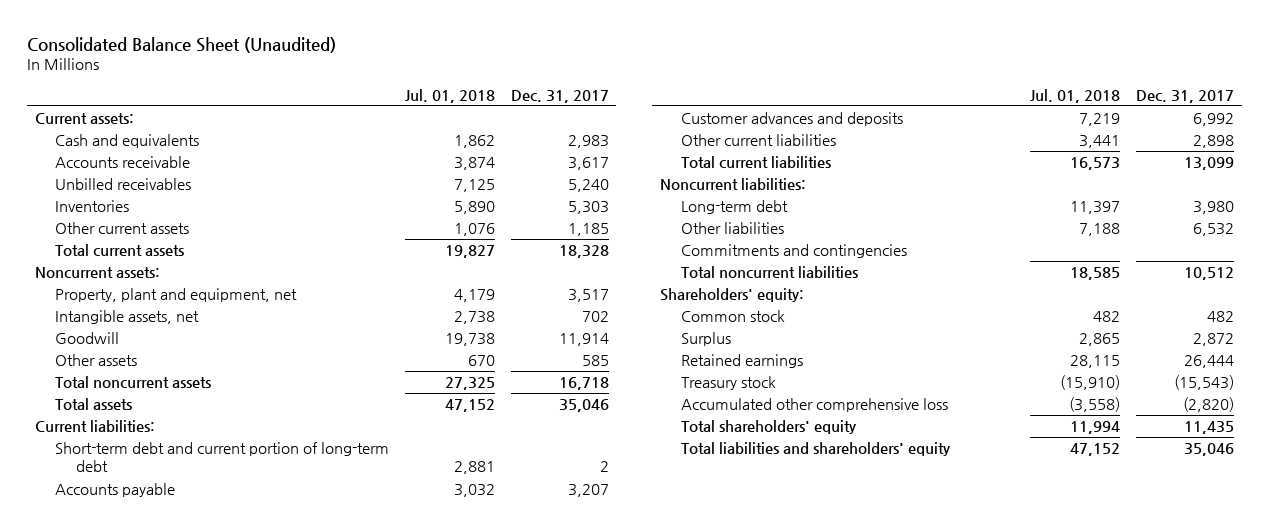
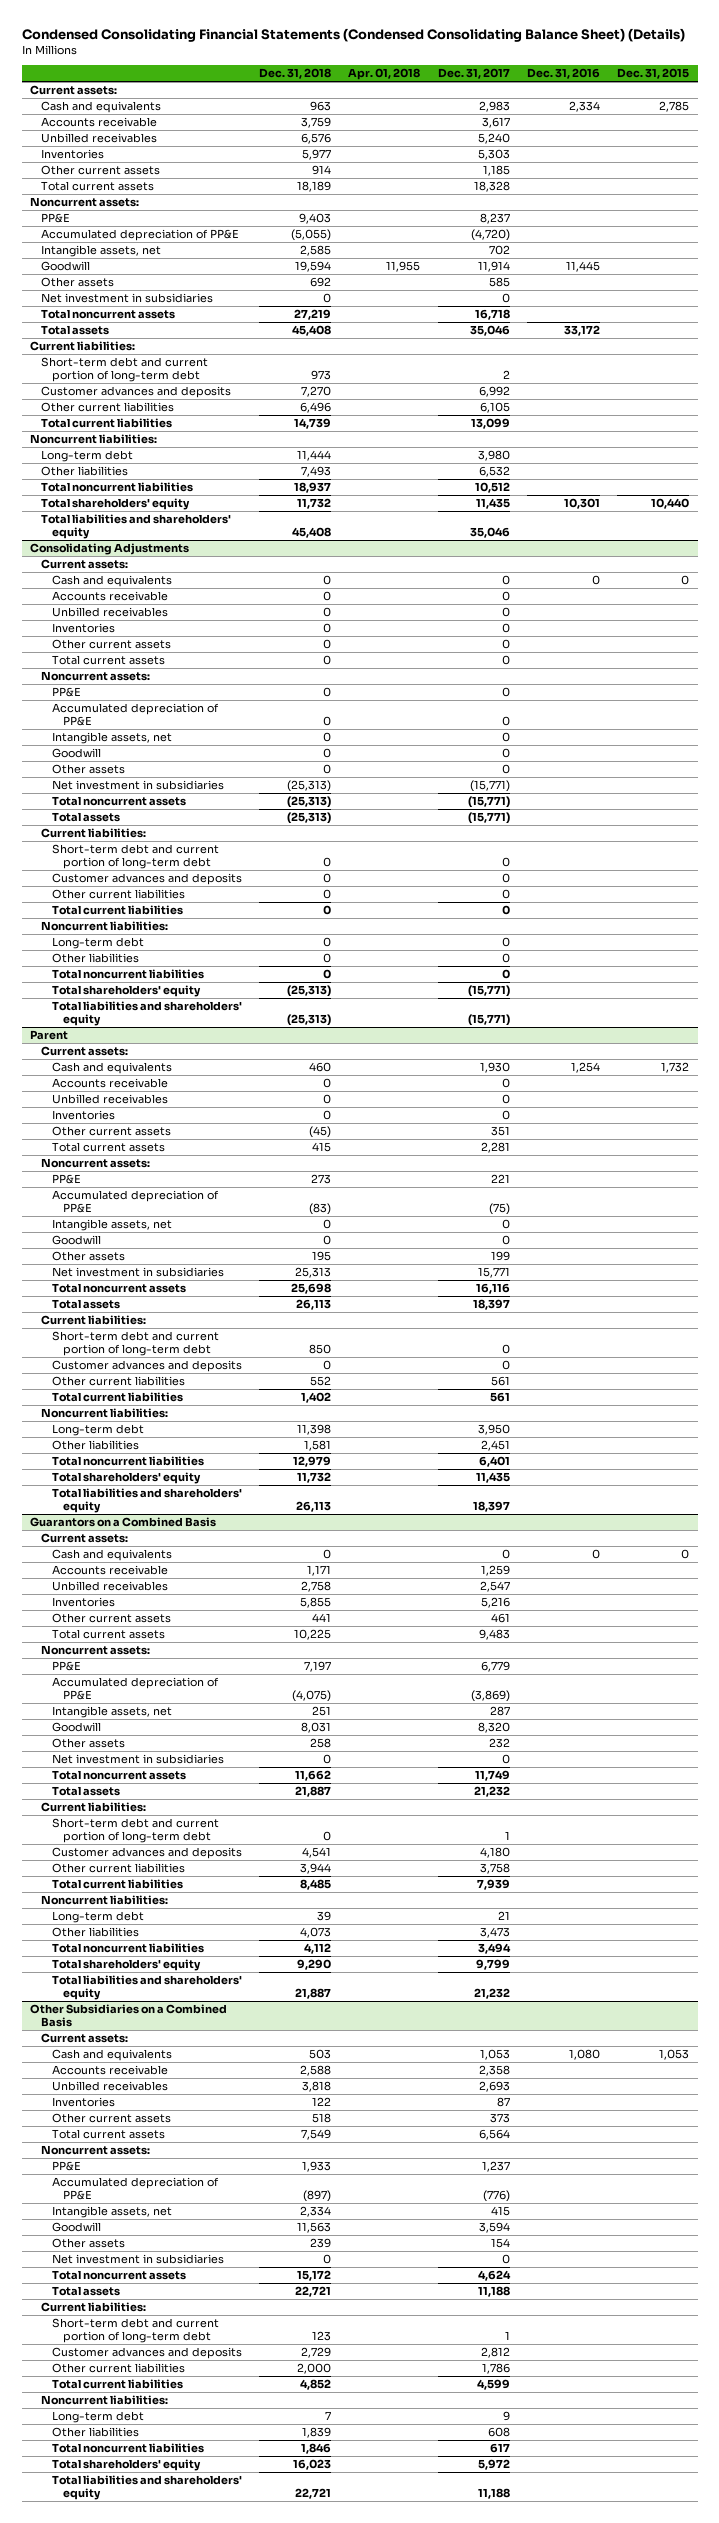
[27,36,337,53] Consolidated Balance Sheet (Unaudited) -> [21,27,685,42] Condensed Consolidating Financial Statements (Condensed Consolidating Balance Sheet) (Details)
[404,88,495,103] Jul. 01, 2018 -> none
none -> [259,68,332,80] Dec. 31, 2018
none -> [348,68,421,81] Apr. 01, 2018
none -> [526,68,600,80] Dec. 31, 2016
none -> [617,68,690,80] Dec. 31, 2015
[55,288,298,303] Property, plant and equipment, net -> none
none -> [41,213,71,224] PP&E
none -> [41,229,240,242] Accumulated depreciation of PP&E
none -> [41,293,214,304] Net investment in subsidiaries
[55,483,176,498] Accounts payable -> none
[1192,135,1234,149] 2,898 -> [479,402,510,414] 6,105
[680,244,907,259] Commitments and contingencies -> none
[660,288,805,303] Shareholders' equity: -> none
[680,310,785,323] Common stock -> none
[680,332,731,347] Surplus -> none
[680,354,803,369] Retained earnings -> none
[680,376,776,391] Treasury stock -> none
[680,398,948,413] Accumulated other comprehensive loss -> none
none -> [30,543,190,556] Consolidating Adjustments
none -> [41,559,129,570] Current assets:
none -> [51,575,172,588] Cash and equivalents
none -> [51,591,168,602] Accounts receivable
none -> [51,607,168,618] Unbilled receivables
none -> [51,623,115,634] Inventories
none -> [51,639,171,650] Other current assets
none -> [51,655,165,666] Total current assets
none -> [41,671,151,682] Noncurrent assets:
none -> [51,687,81,698] PP&E
none -> [51,703,219,727] Accumulated depreciation of PP&E
none -> [51,732,172,745] Intangible assets, net
none -> [51,748,101,759] Goodwill
none -> [51,764,125,775] Other assets
none -> [51,780,224,791] Net investment in subsidiaries
none -> [51,796,186,807] Total noncurrent assets
none -> [51,812,120,823] Total assets
none -> [41,828,147,839] Current liabilities:
none -> [51,844,219,870] Short-term debt and current portion of long-term debt
none -> [51,873,242,886] Customer advances and deposits
none -> [51,889,185,900] Other current liabilities
none -> [51,905,183,916] Total current liabilities
none -> [41,921,169,932] Noncurrent liabilities:
none -> [51,937,144,950] Long-term debt
none -> [51,953,139,964] Other liabilities
none -> [51,969,204,980] Total noncurrent liabilities
none -> [51,985,201,998] Total shareholders' equity
none -> [51,1001,242,1027] Total liabilities and shareholders' equity
none -> [30,1030,69,1041] Parent
none -> [41,1046,129,1057] Current assets:
none -> [51,1062,172,1075] Cash and equivalents
none -> [51,1078,168,1089] Accounts receivable
none -> [51,1094,168,1105] Unbilled receivables
none -> [51,1110,115,1121] Inventories
none -> [51,1126,171,1137] Other current assets
none -> [51,1142,165,1153] Total current assets
none -> [41,1158,151,1169] Noncurrent assets:
none -> [51,1174,81,1185] PP&E
none -> [51,1190,219,1214] Accumulated depreciation of PP&E
none -> [51,1219,172,1232] Intangible assets, net
none -> [51,1235,101,1246] Goodwill
none -> [51,1251,125,1262] Other assets
none -> [51,1267,224,1278] Net investment in subsidiaries
none -> [51,1283,186,1294] Total noncurrent assets
none -> [51,1299,120,1310] Total assets
none -> [41,1315,147,1326] Current liabilities:
none -> [51,1331,219,1357] Short-term debt and current portion of long-term debt
none -> [51,1360,242,1373] Customer advances and deposits
none -> [51,1376,185,1387] Other current liabilities
none -> [51,1392,183,1403] Total current liabilities
none -> [41,1408,169,1419] Noncurrent liabilities:
none -> [51,1424,144,1437] Long-term debt
none -> [51,1440,139,1451] Other liabilities
none -> [51,1456,204,1467] Total noncurrent liabilities
none -> [51,1472,201,1485] Total shareholders' equity
none -> [51,1488,242,1514] Total liabilities and shareholders' equity
none -> [30,1517,217,1528] Guarantors on a Combined Basis
none -> [41,1533,129,1544] Current assets:
none -> [51,1549,172,1562] Cash and equivalents
none -> [51,1565,168,1576] Accounts receivable
none -> [51,1581,168,1592] Unbilled receivables
none -> [51,1597,115,1608] Inventories
none -> [51,1613,171,1624] Other current assets
none -> [51,1629,165,1640] Total current assets
none -> [41,1645,151,1656] Noncurrent assets:
none -> [51,1661,81,1672] PP&E
none -> [51,1677,219,1701] Accumulated depreciation of PP&E
none -> [51,1706,172,1719] Intangible assets, net
none -> [51,1722,101,1733] Goodwill
none -> [51,1738,125,1749] Other assets
none -> [51,1754,224,1765] Net investment in subsidiaries
none -> [51,1770,186,1781] Total noncurrent assets
none -> [51,1786,120,1797] Total assets
none -> [41,1802,147,1813] Current liabilities:
none -> [51,1818,219,1844] Short-term debt and current portion of long-term debt
none -> [51,1847,242,1860] Customer advances and deposits
none -> [51,1863,185,1874] Other current liabilities
none -> [51,1879,183,1890] Total current liabilities
none -> [41,1895,169,1906] Noncurrent liabilities:
none -> [51,1911,144,1924] Long-term debt
none -> [51,1927,139,1938] Other liabilities
none -> [51,1943,204,1954] Total noncurrent liabilities
none -> [51,1959,201,1972] Total shareholders' equity
none -> [51,1975,242,2001] Total liabilities and shareholders' equity
none -> [30,2004,228,2028] Other Subsidiaries on a Combined Basis
none -> [41,2033,129,2044] Current assets:
none -> [51,2049,172,2062] Cash and equivalents
none -> [51,2065,168,2076] Accounts receivable
none -> [51,2081,168,2092] Unbilled receivables
none -> [51,2097,115,2108] Inventories
none -> [51,2113,171,2124] Other current assets
none -> [51,2129,165,2140] Total current assets
none -> [41,2145,151,2156] Noncurrent assets:
none -> [51,2161,81,2172] PP&E
none -> [51,2177,219,2201] Accumulated depreciation of PP&E
none -> [51,2206,172,2219] Intangible assets, net
none -> [51,2222,101,2233] Goodwill
none -> [51,2238,125,2249] Other assets
none -> [51,2254,224,2265] Net investment in subsidiaries
none -> [51,2270,186,2281] Total noncurrent assets
none -> [51,2286,120,2297] Total assets
none -> [41,2302,147,2313] Current liabilities:
none -> [51,2318,219,2344] Short-term debt and current portion of long-term debt
none -> [51,2347,242,2360] Customer advances and deposits
none -> [51,2363,185,2374] Other current liabilities
none -> [51,2379,183,2390] Total current liabilities
none -> [41,2395,169,2406] Noncurrent liabilities:
none -> [51,2411,144,2424] Long-term debt
none -> [51,2427,139,2438] Other liabilities
none -> [51,2443,204,2454] Total noncurrent liabilities
none -> [51,2459,201,2472] Total shareholders' equity
none -> [51,2475,242,2501] Total liabilities and shareholders' equity

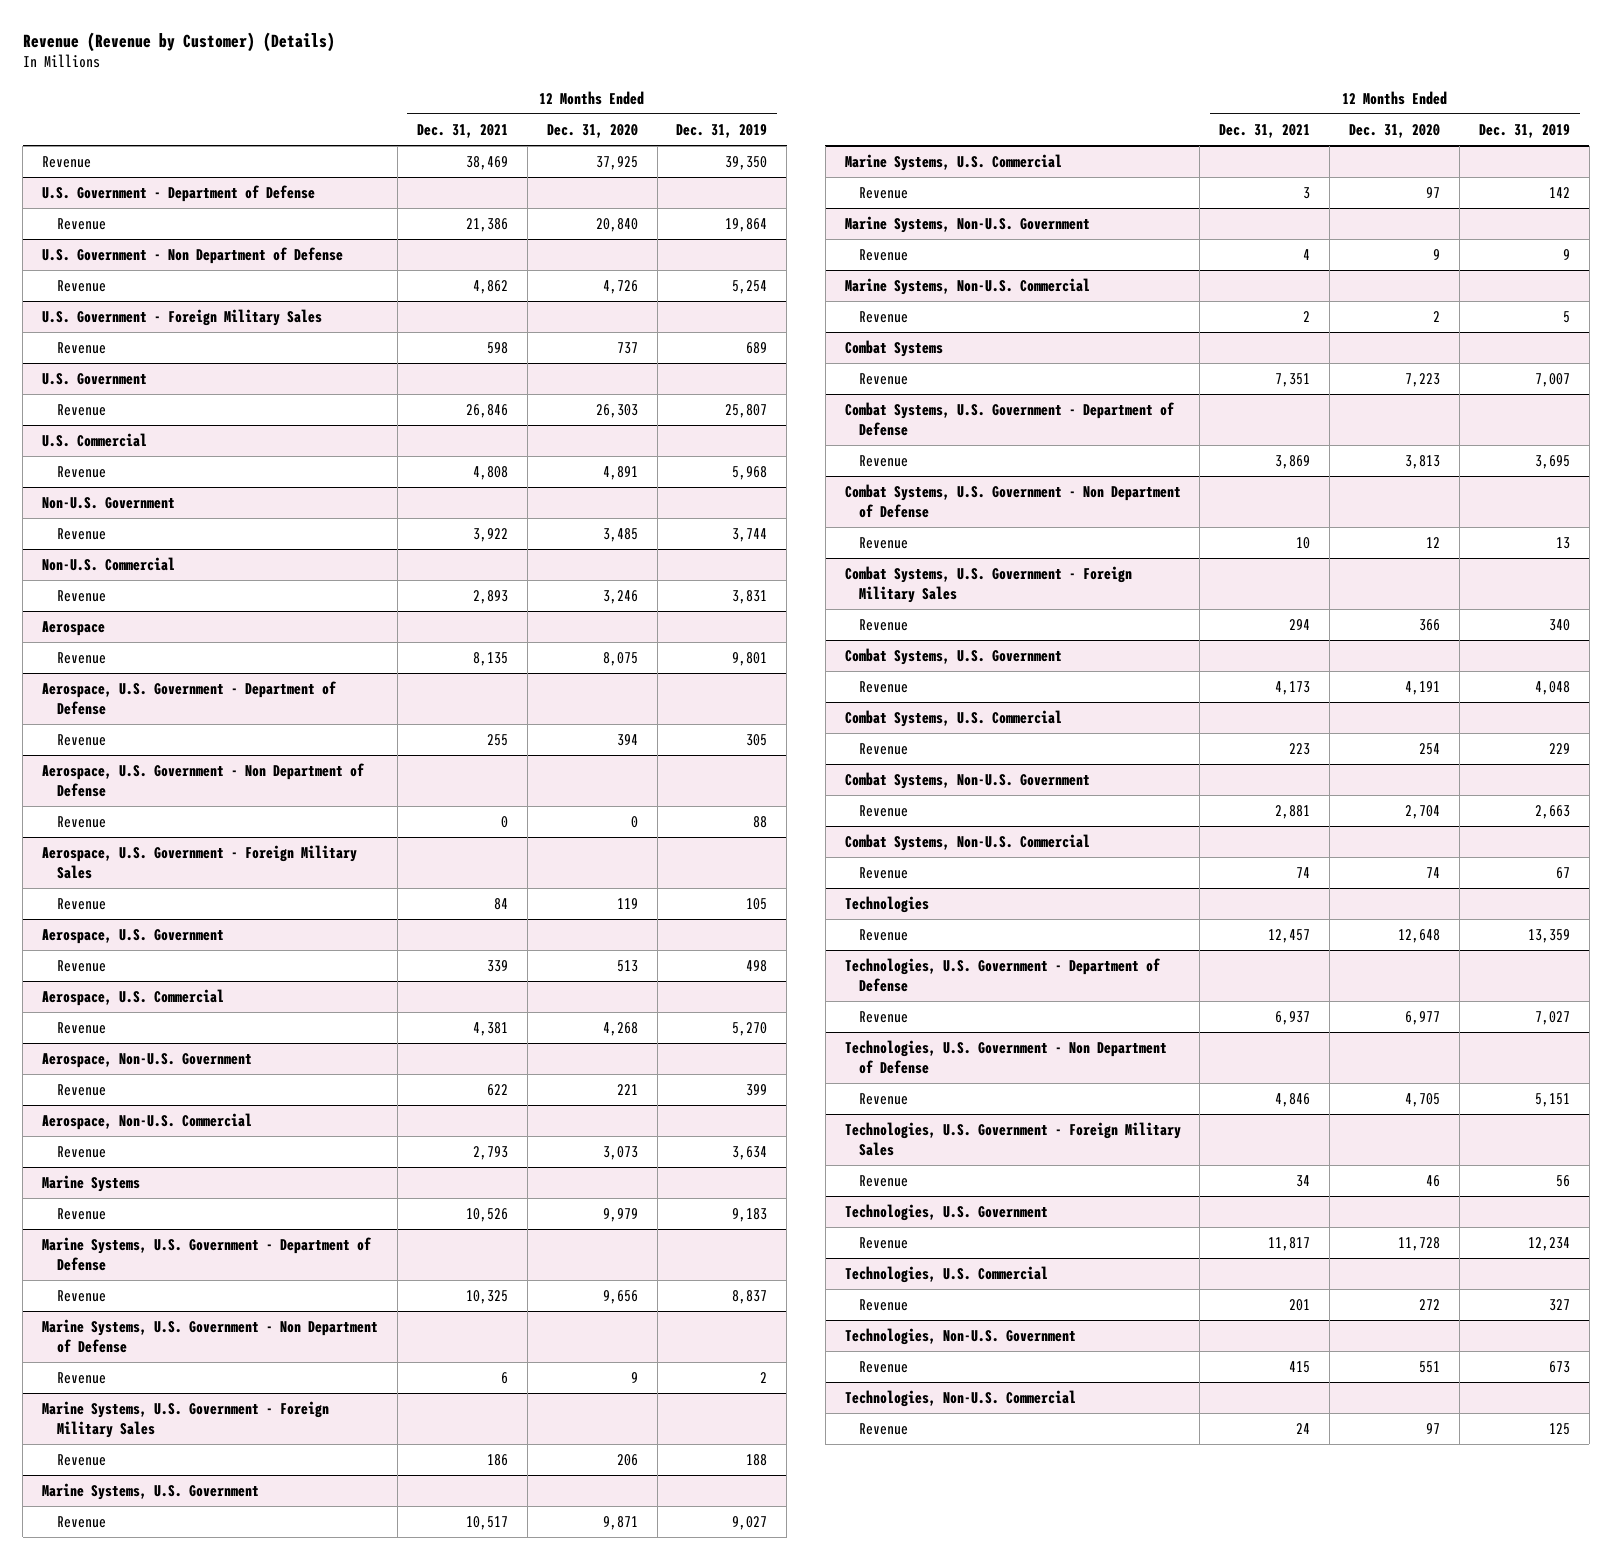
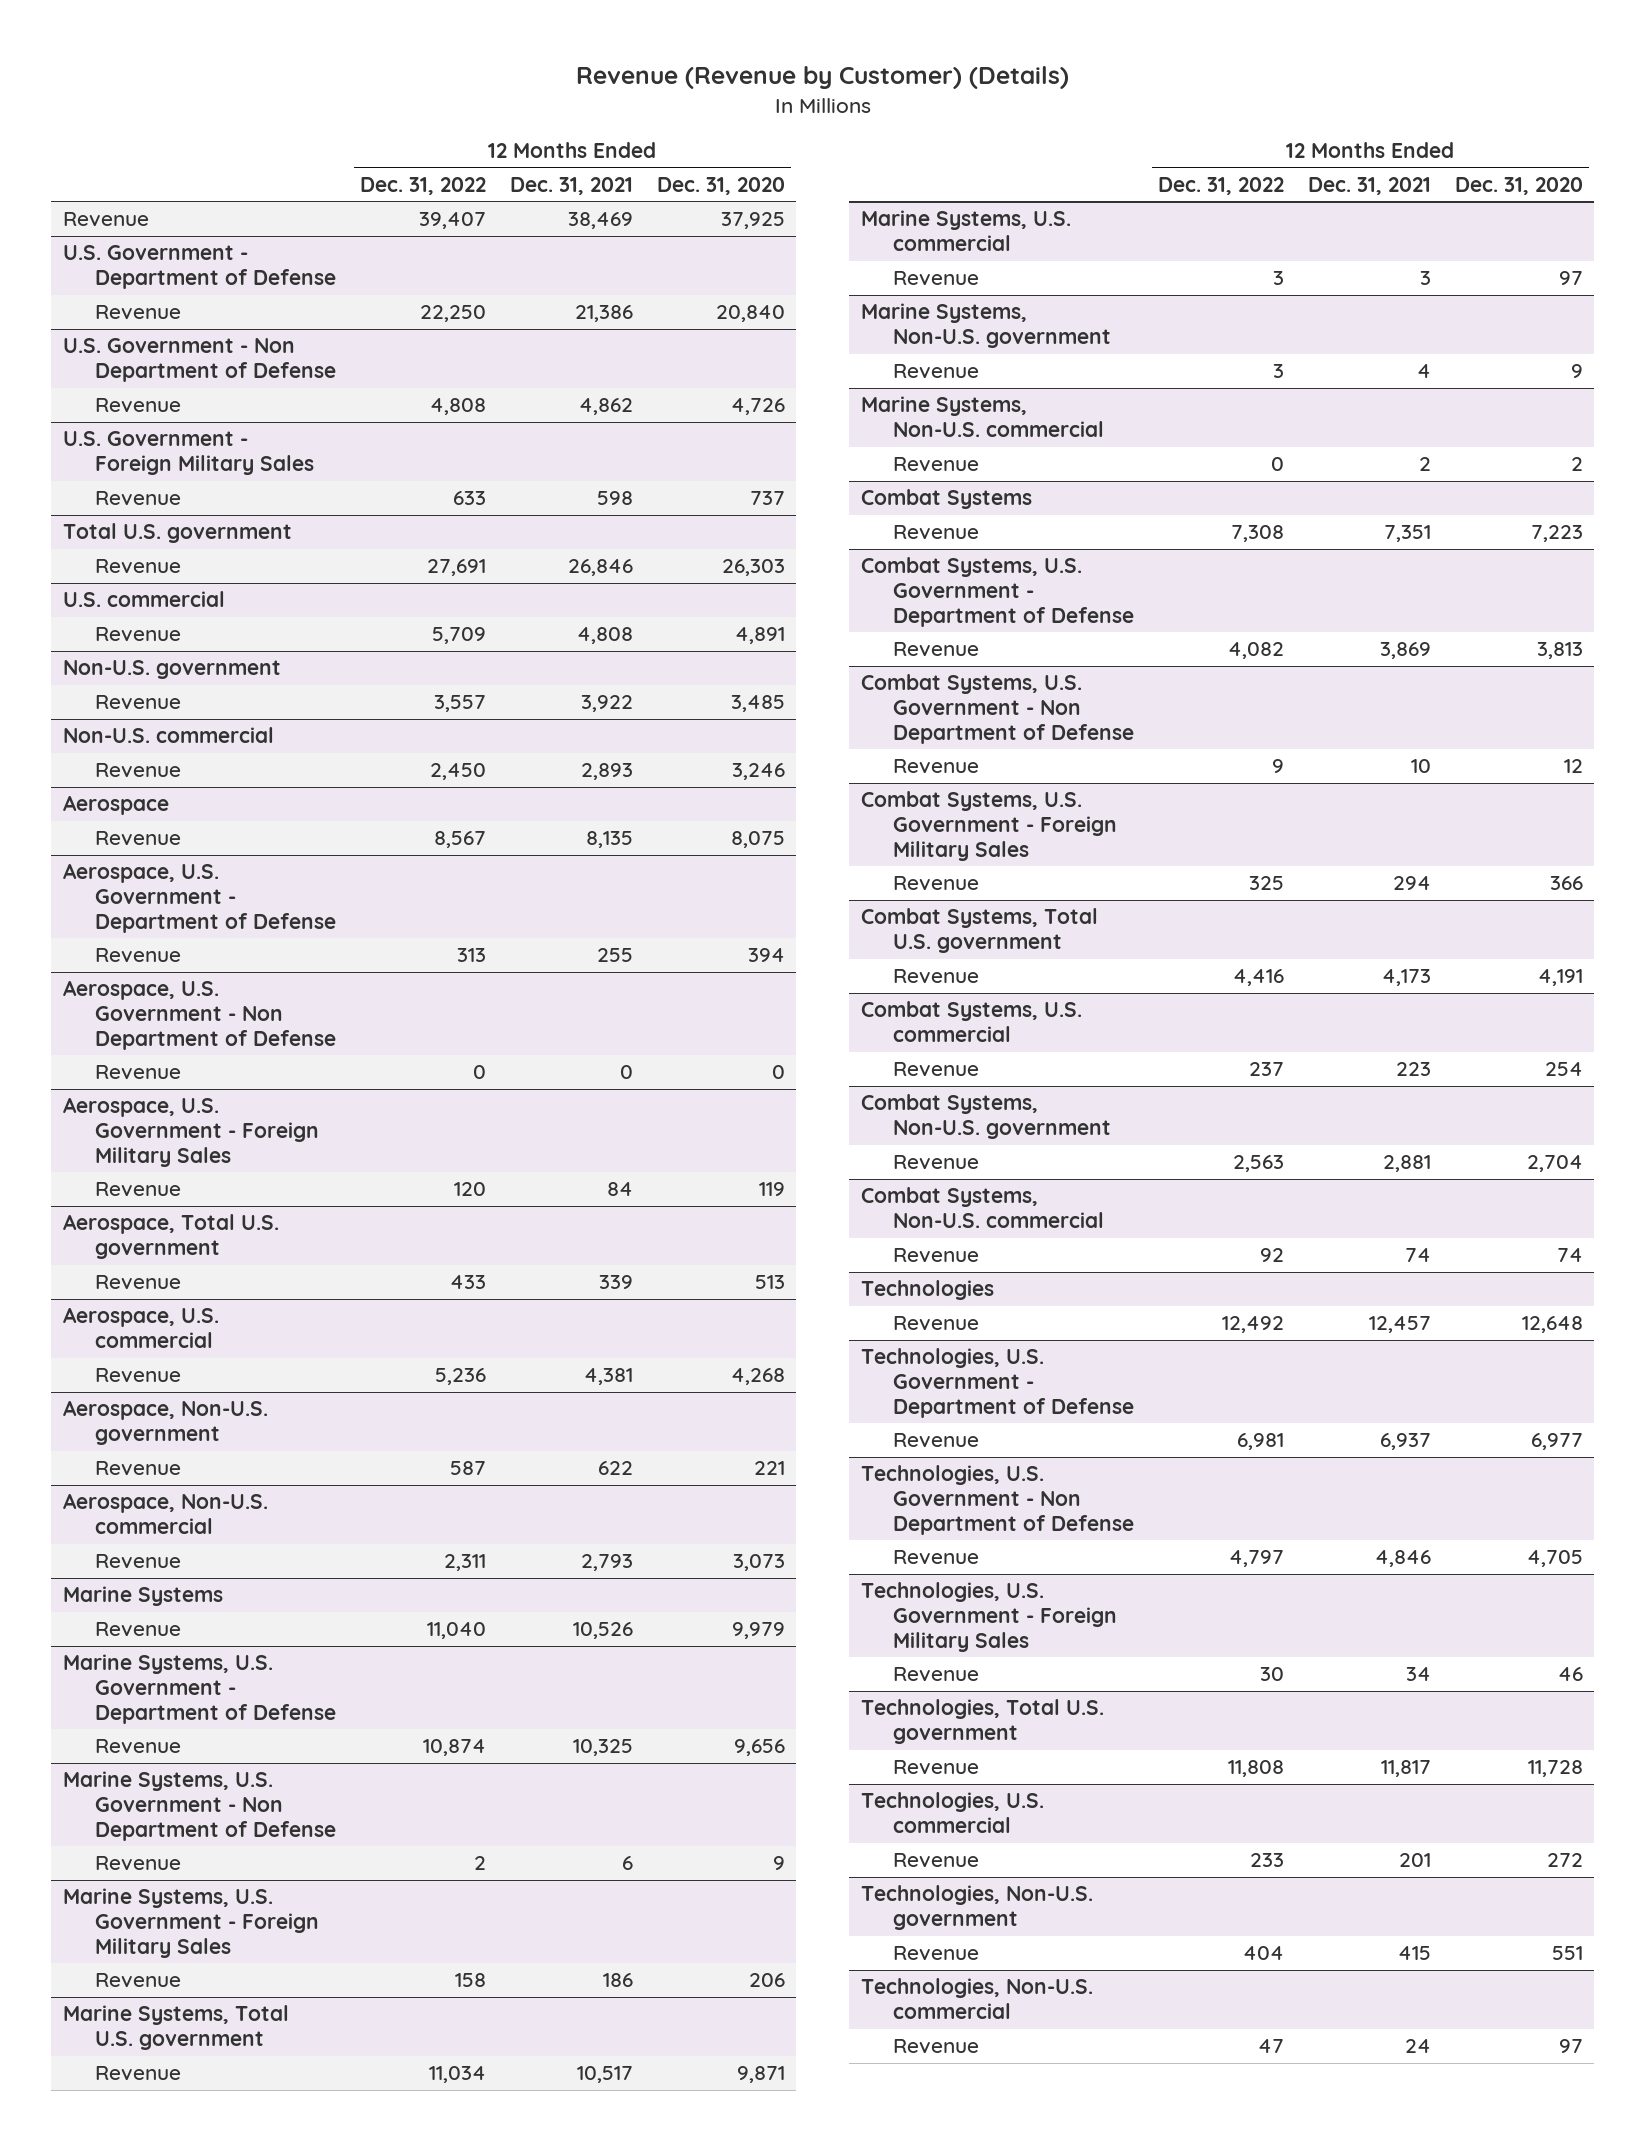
[676,123,768,138] Dec. 31, 2019 -> none
none -> [360,177,487,196] Dec. 31, 2022
[42,373,148,386] U.S. Government -> [63,523,293,544] Total U.S. government
[42,433,148,448] U.S. Commercial -> [63,591,226,608] U.S. commercial
[42,497,176,510] Non-U.S. Government -> [63,660,282,680] Non-U.S. government
[42,557,176,572] Non-U.S. Commercial -> [63,727,275,744] Non-U.S. commercial
[42,929,225,945] Aerospace, U.S. Government -> [63,1214,280,1260] Aerospace, Total U.S. government
[42,989,225,1007] Aerospace, U.S. Commercial -> [63,1307,220,1349] Aerospace, U.S. commercial
[42,1053,253,1069] Aerospace, Non-U.S. Government -> [63,1400,269,1446] Aerospace, Non-U.S. government
[42,1113,253,1131] Aerospace, Non-U.S. Commercial -> [63,1493,269,1535] Aerospace, Non-U.S. commercial
[42,1483,260,1501] Marine Systems, U.S. Government -> [63,2005,290,2051] Marine Systems, Total U.S. government
[844,154,1062,172] Marine Systems, U.S. Commercial -> [861,210,1072,252] Marine Systems, U.S. commercial
[844,216,1090,234] Marine Systems, Non-U.S. Government -> [861,303,1112,349] Marine Systems, Non-U.S. government
[844,278,1090,296] Marine Systems, Non-U.S. Commercial -> [861,396,1105,438] Marine Systems, Non-U.S. commercial
[844,648,1062,666] Combat Systems, U.S. Government -> [861,908,1099,954] Combat Systems, Total U.S. government
[844,710,1062,728] Combat Systems, U.S. Commercial -> [861,1001,1083,1043] Combat Systems, U.S. commercial
[844,772,1090,790] Combat Systems, Non-U.S. Government -> [861,1094,1112,1140] Combat Systems, Non-U.S. government
[844,834,1090,852] Combat Systems, Non-U.S. Commercial -> [861,1187,1105,1229] Combat Systems, Non-U.S. commercial
[844,1204,1048,1222] Technologies, U.S. Government -> [861,1699,1105,1745] Technologies, Total U.S. government
[844,1266,1048,1284] Technologies, U.S. Commercial -> [861,1792,1045,1834] Technologies, U.S. commercial
[844,1328,1076,1346] Technologies, Non-U.S. Government -> [861,1885,1094,1931] Technologies, Non-U.S. government
[844,1390,1076,1408] Technologies, Non-U.S. Commercial -> [861,1978,1094,2020] Technologies, Non-U.S. commercial

